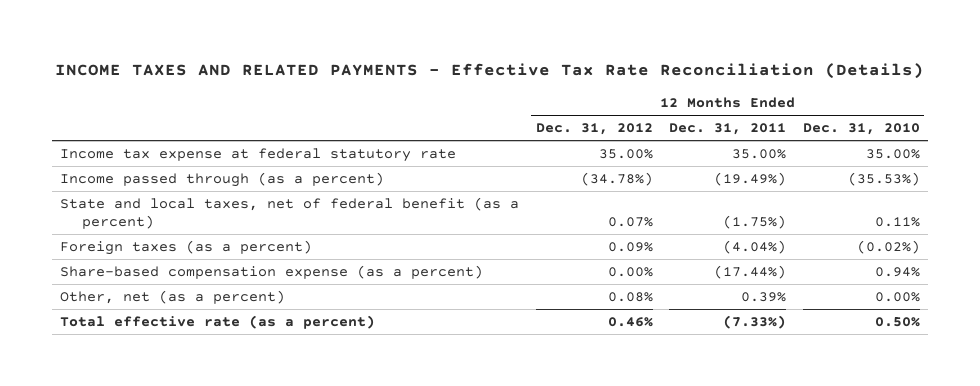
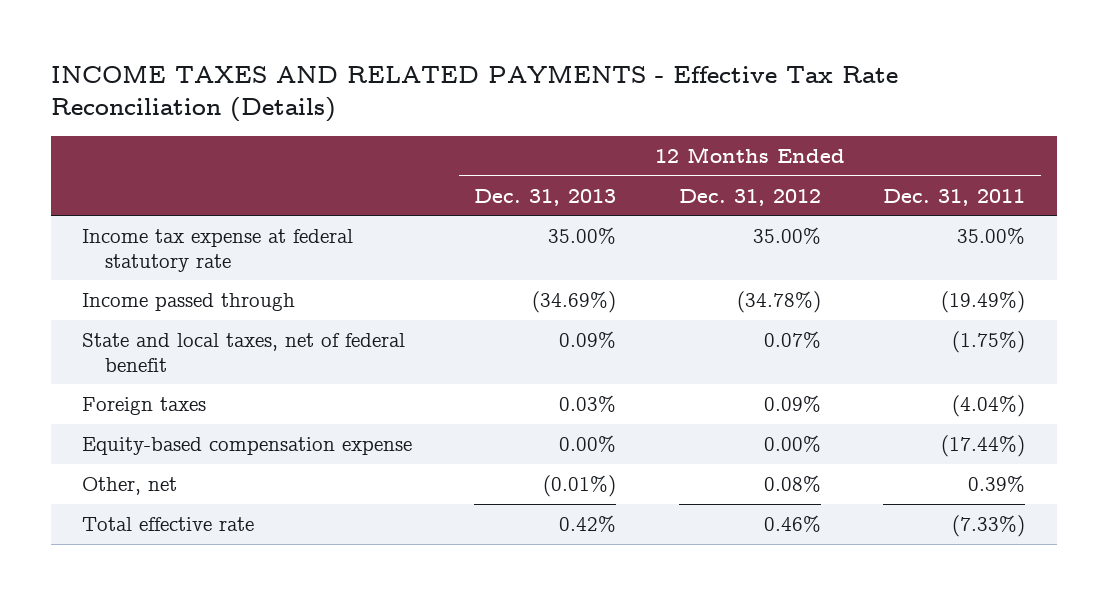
[802,123,920,136] Dec. 31, 2010 -> none
none -> [474,188,617,206] Dec. 31, 2013
[59,171,384,187] Income passed through (as a percent) -> [81,292,295,311] Income passed through
[59,196,519,230] State and local taxes, net of federal benefit (as a percent) -> [81,332,405,372] State and local taxes, net of federal benefit
[59,239,312,255] Foreign taxes (as a percent) -> [81,396,206,415] Foreign taxes
[59,264,483,279] Share-based compensation expense (as a percent) -> [81,436,412,455] Equity-based compensation expense
[59,289,285,304] Other, net (as a percent) -> [81,476,177,495] Other, net
[59,314,375,329] Total effective rate (as a percent) -> [81,516,254,531] Total effective rate

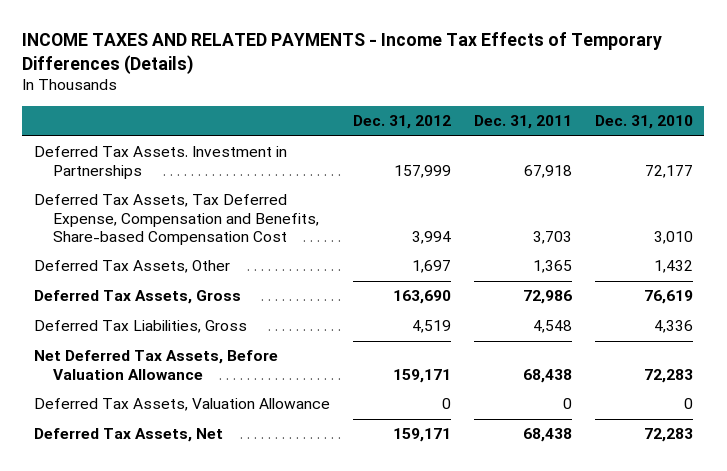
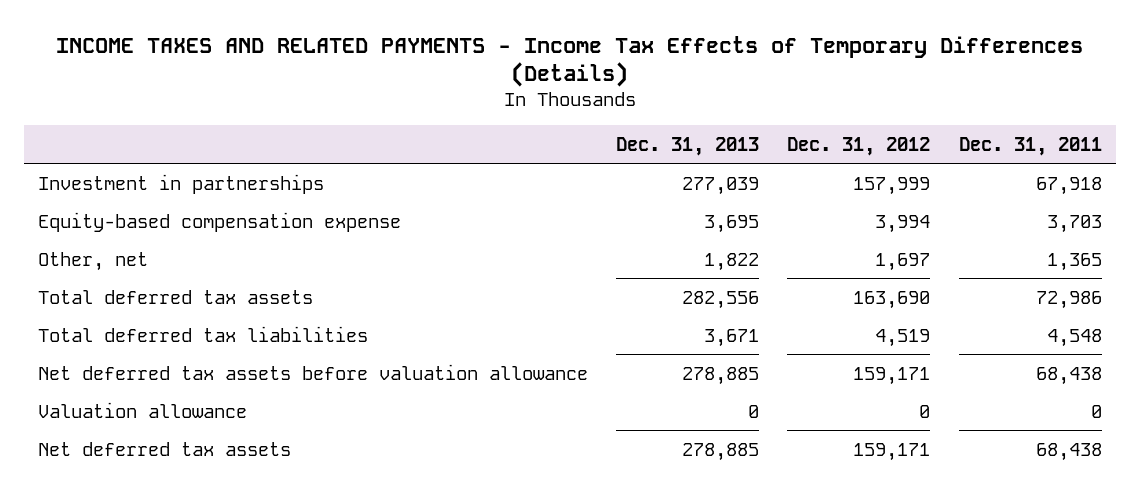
[594,115,693,130] Dec. 31, 2010 -> none
none -> [616,136,760,156] Dec. 31, 2013
[33,146,287,179] Deferred Tax Assets. Investment in Partnerships -> [37,173,324,194] Investment in partnerships
[33,194,320,245] Deferred Tax Assets, Tax Deferred Expense, Compensation and Benefits, Share-based Compensation Cost -> [37,211,401,232] Equity-based compensation expense
[33,260,230,274] Deferred Tax Assets, Other -> [37,251,148,271] Other, net
[33,290,241,305] Deferred Tax Assets, Gross -> [37,289,313,304] Total deferred tax assets
[33,320,247,334] Deferred Tax Liabilities, Gross -> [37,325,368,342] Total deferred tax liabilities
[33,350,278,380] Net Deferred Tax Assets, Before Valuation Allowance -> [37,363,588,380] Net deferred tax assets before valuation allowance
[33,398,330,412] Deferred Tax Assets, Valuation Allowance -> [37,401,247,418] Valuation allowance
[33,428,223,443] Deferred Tax Assets, Net -> [37,441,291,456] Net deferred tax assets

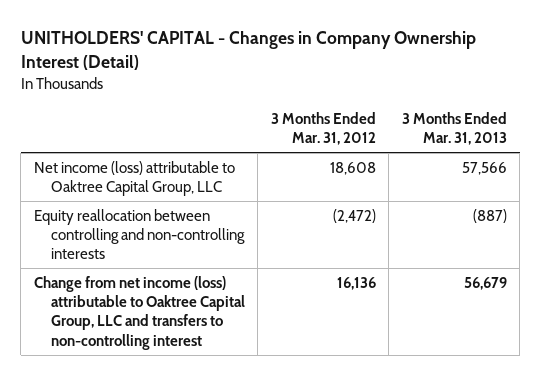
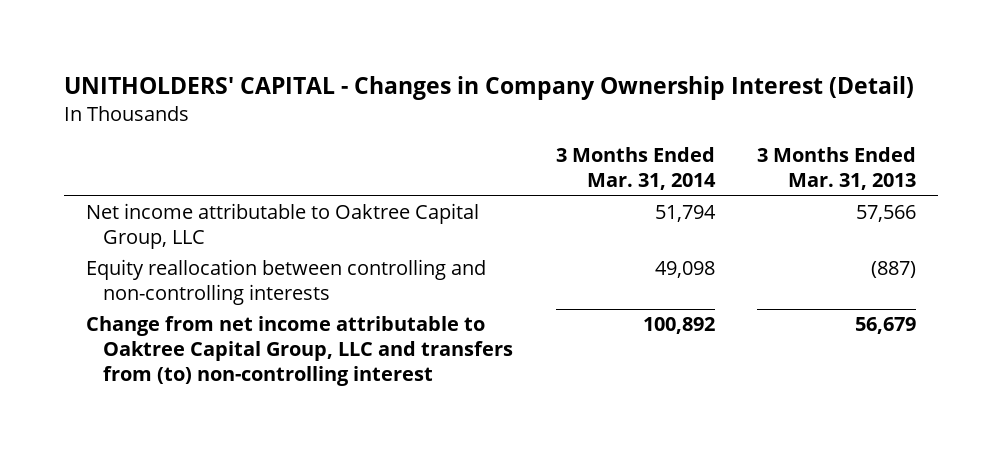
[270,111,376,145] 3 Months Ended Mar. 31, 2012 -> none
none -> [555,147,716,191] 3 Months Ended Mar. 31, 2014
[33,160,235,197] Net income (loss) attributable to Oaktree Capital Group, LLC -> [85,203,479,250] Net income attributable to Oaktree Capital Group, LLC
[33,275,245,350] Change from net income (loss) attributable to Oaktree Capital Group, LLC and transfers to non-controlling interest -> [85,316,513,387] Change from net income attributable to Oaktree Capital Group, LLC and transfers from (to) non-controlling interest

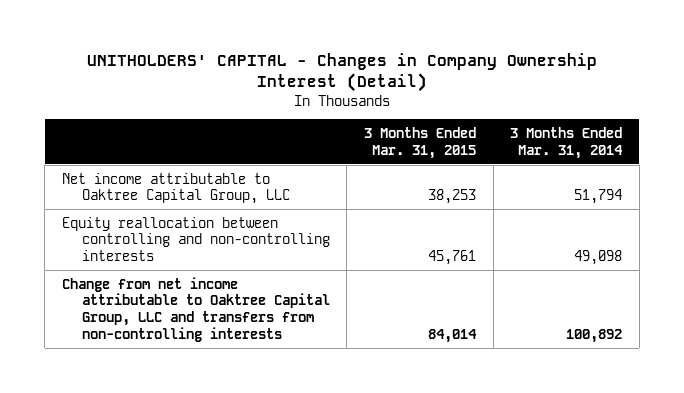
[757,147,917,191] 3 Months Ended Mar. 31, 2013 -> none
none -> [363,127,476,159] 3 Months Ended Mar. 31, 2015
[85,316,513,387] Change from net income attributable to Oaktree Capital Group, LLC and transfers from (to) non-controlling interest -> [62,276,330,342] Change from net income attributable to Oaktree Capital Group, LLC and transfers from non-controlling interests

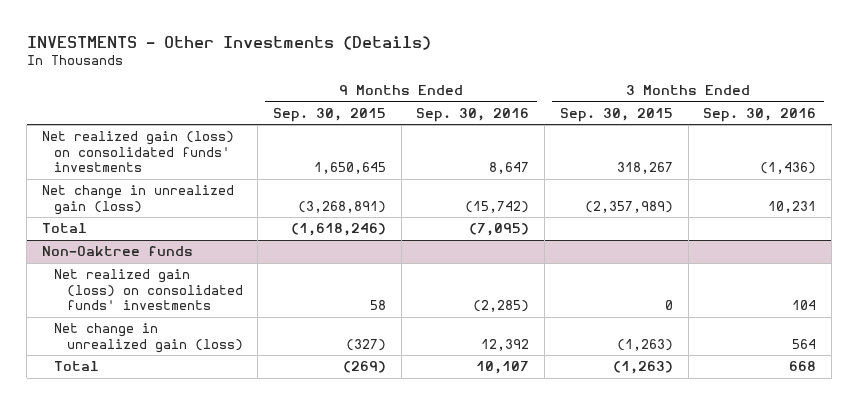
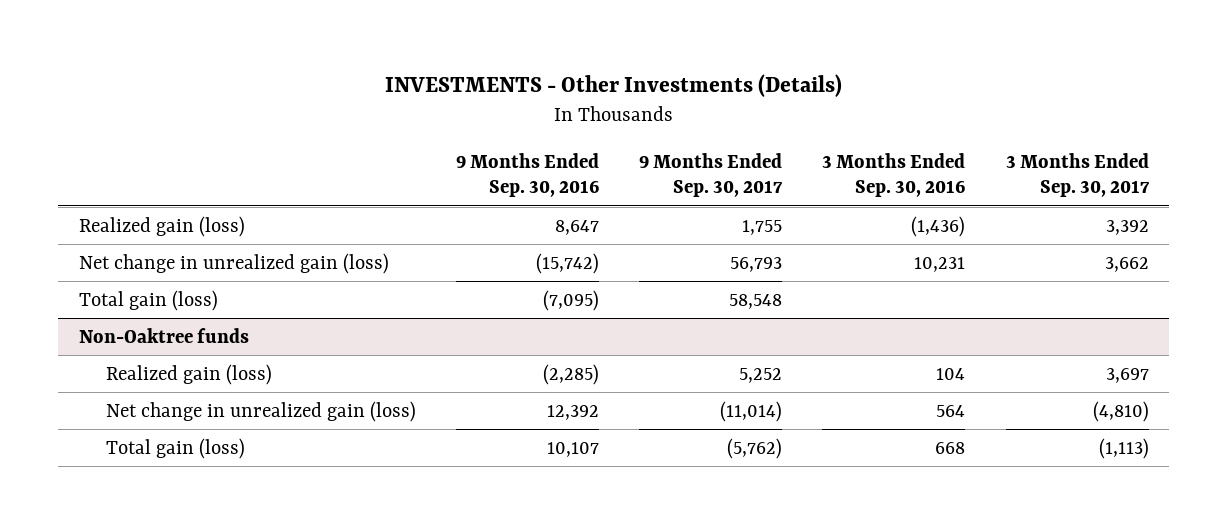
[273,108,387,123] Sep. 30, 2015 -> none
[559,108,673,123] Sep. 30, 2015 -> none
none -> [639,152,784,198] 9 Months Ended Sep. 30, 2017
none -> [1005,152,1150,198] 3 Months Ended Sep. 30, 2017
[42,131,235,173] Net realized gain (loss) on consolidated funds' investments -> [78,215,245,237] Realized gain (loss)
[42,223,88,234] Total -> [78,289,218,311] Total gain (loss)
[54,269,243,311] Net realized gain (loss) on consolidated funds' investments -> [105,363,272,385] Realized gain (loss)
[54,361,100,372] Total -> [105,437,245,459] Total gain (loss)

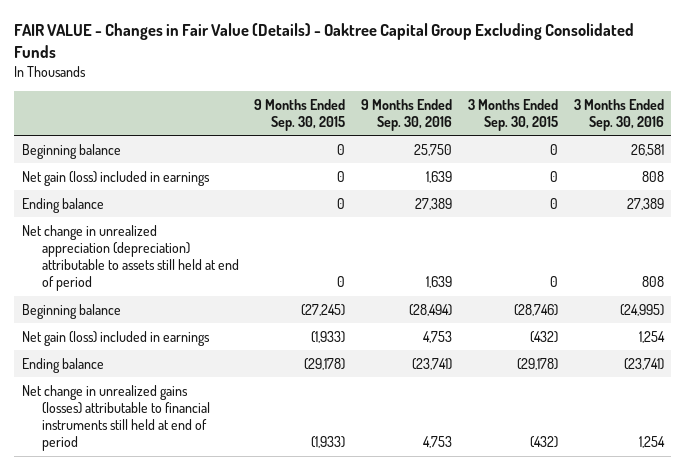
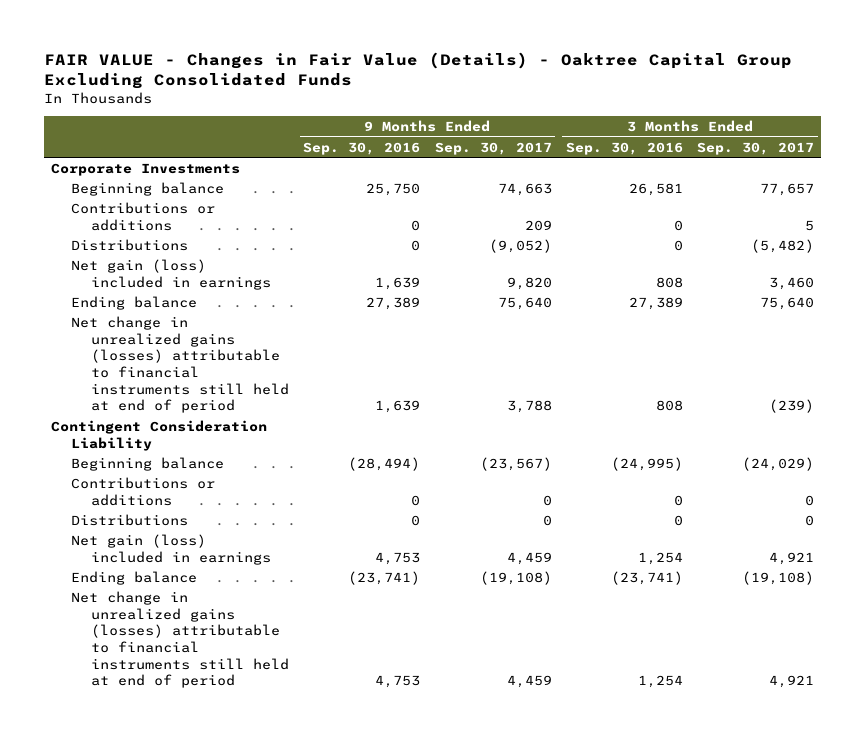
[254,98,346,132] 9 Months Ended Sep. 30, 2015 -> none
[467,98,558,132] 3 Months Ended Sep. 30, 2015 -> none
none -> [434,141,552,155] Sep. 30, 2017
none -> [696,141,814,155] Sep. 30, 2017
none -> [51,162,241,176] Corporate Investments
none -> [71,201,216,231] Contributions or additions
none -> [71,238,189,251] Distributions
[21,224,239,292] Net change in unrealized appreciation (depreciation) attributable to assets still held at end of period -> [71,315,290,414] Net change in unrealized gains (losses) attributable to financial instruments still held at end of period
none -> [51,419,268,451] Contingent Consideration Liability
none -> [71,476,216,506] Contributions or additions
none -> [71,513,189,526] Distributions

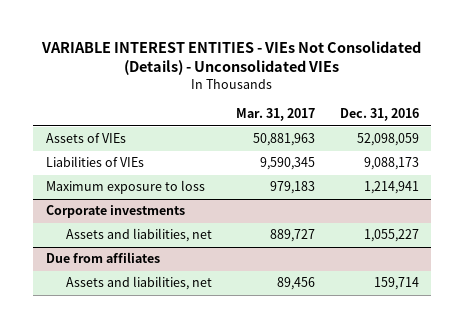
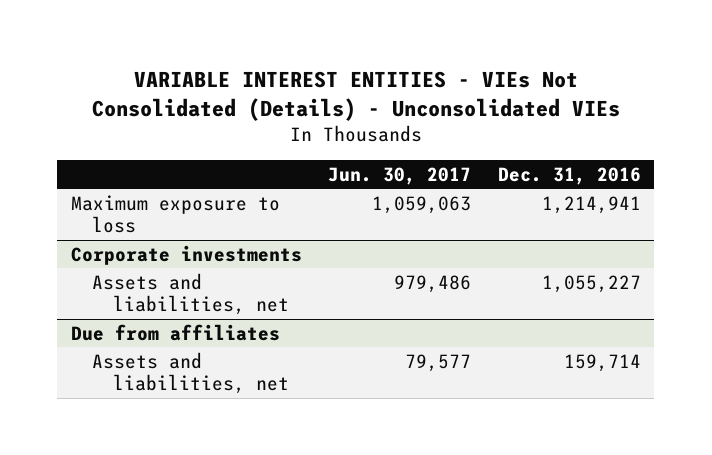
[236,108,316,122] Mar. 31, 2017 -> none
none -> [328,166,472,185] Jun. 30, 2017
[45,133,126,144] Assets of VIEs -> none
[45,156,144,168] Liabilities of VIEs -> none

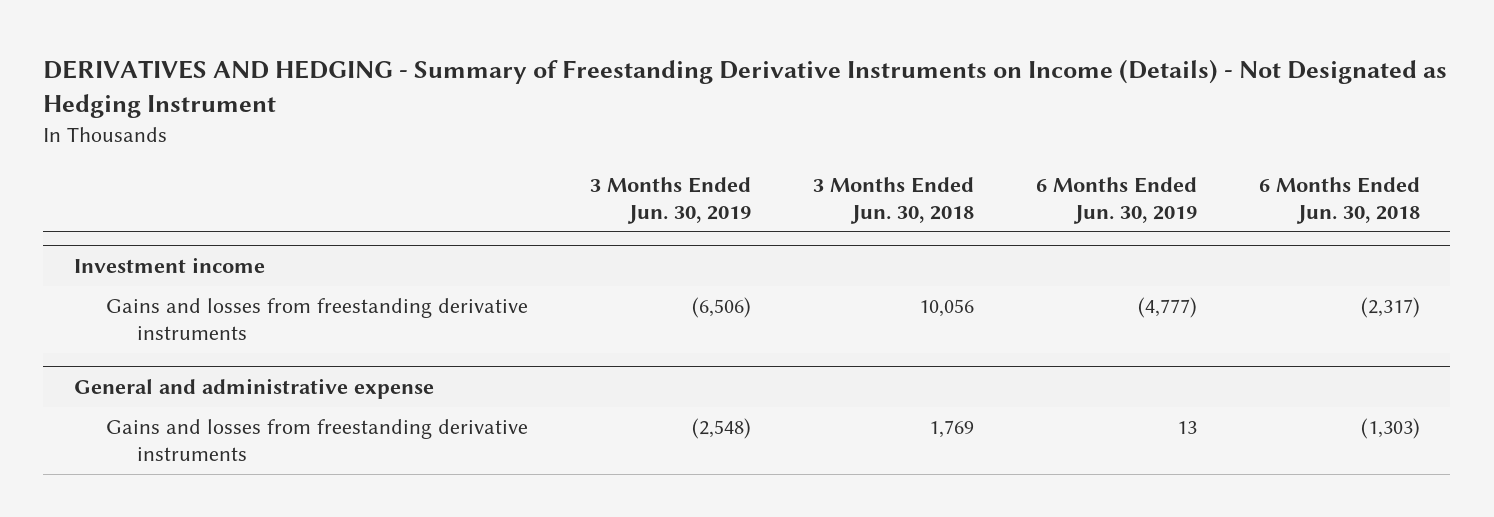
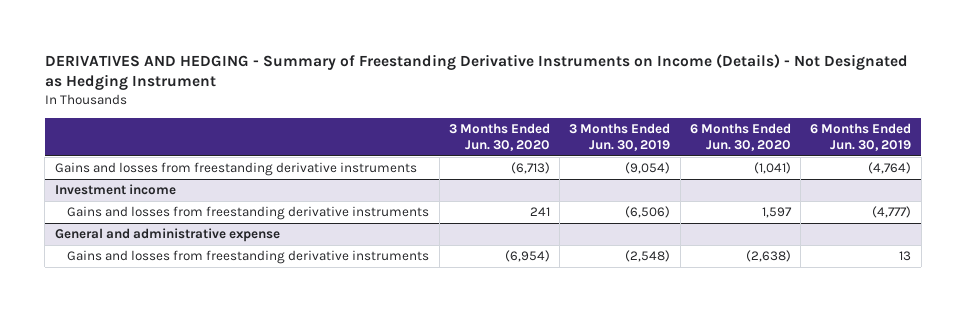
[812,176,974,224] 3 Months Ended Jun. 30, 2018 -> none
[1258,176,1420,224] 6 Months Ended Jun. 30, 2018 -> none
none -> [448,123,550,152] 3 Months Ended Jun. 30, 2020
none -> [689,123,791,152] 6 Months Ended Jun. 30, 2020
none -> [54,162,417,177] Gains and losses from freestanding derivative instruments

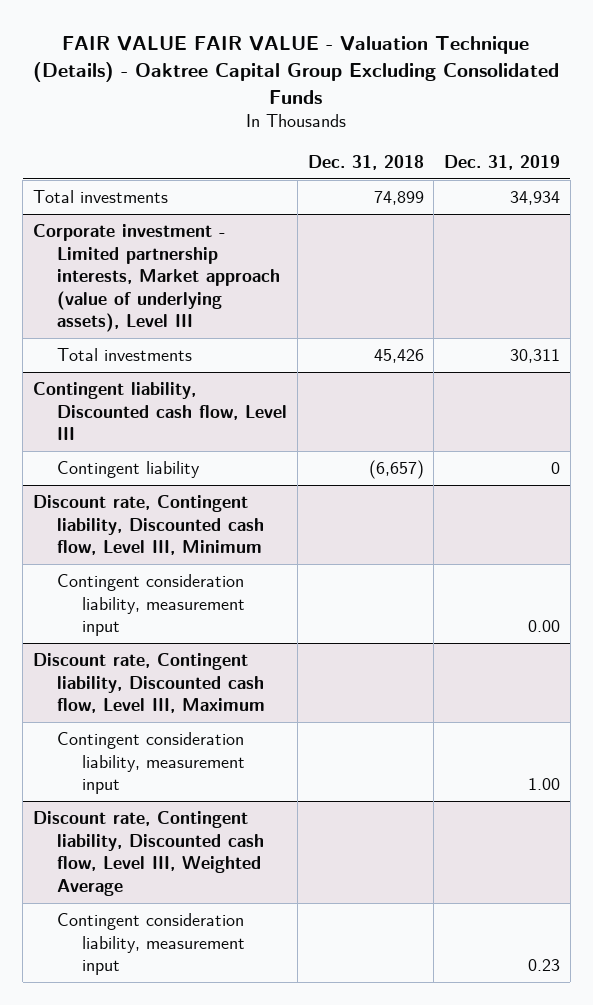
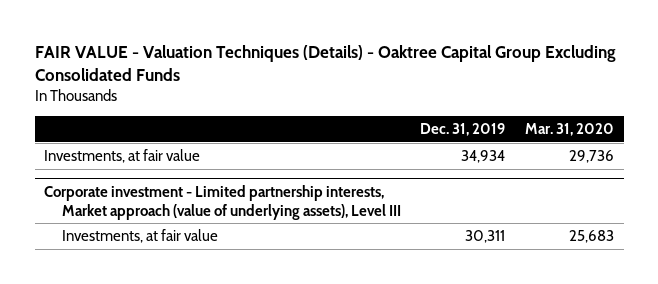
[33,35,560,104] FAIR VALUE FAIR VALUE - Valuation Technique (Details) - Oaktree Capital Group Excluding Consolidated Funds -> [34,44,616,81] FAIR VALUE - Valuation Techniques (Details) - Oaktree Capital Group Excluding Consolidated Funds
[307,154,424,170] Dec. 31, 2018 -> none
none -> [524,122,614,136] Mar. 31, 2020
[32,190,168,204] Total investments -> [44,149,201,164] Investments, at fair value
[32,382,288,441] Contingent liability, Discounted cash flow, Level III -> none
[57,461,201,479] Contingent liability -> none
[32,495,265,556] Discount rate, Contingent liability, Discounted cash flow, Level III, Minimum -> none
[57,574,245,637] Contingent consideration liability, measurement input -> none
[32,653,266,714] Discount rate, Contingent liability, Discounted cash flow, Level III, Maximum -> none
[57,732,245,795] Contingent consideration liability, measurement input -> none
[32,811,265,896] Discount rate, Contingent liability, Discounted cash flow, Level III, Weighted Average -> none
[57,913,245,976] Contingent consideration liability, measurement input -> none
[57,348,193,362] Total investments -> [61,229,218,244] Investments, at fair value

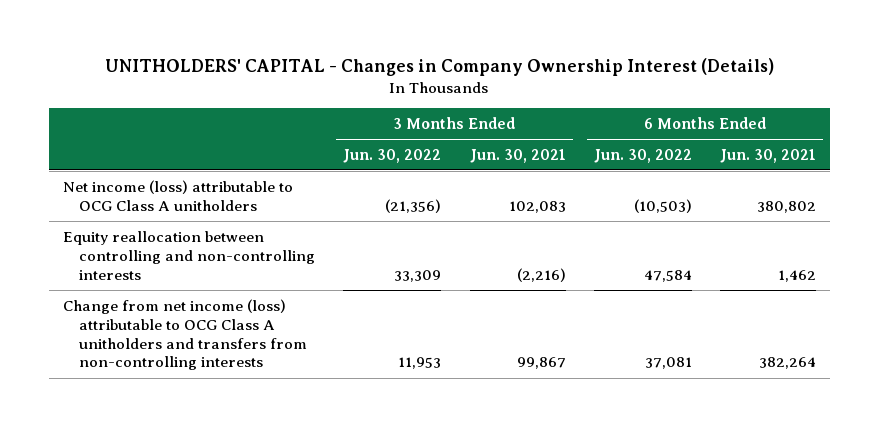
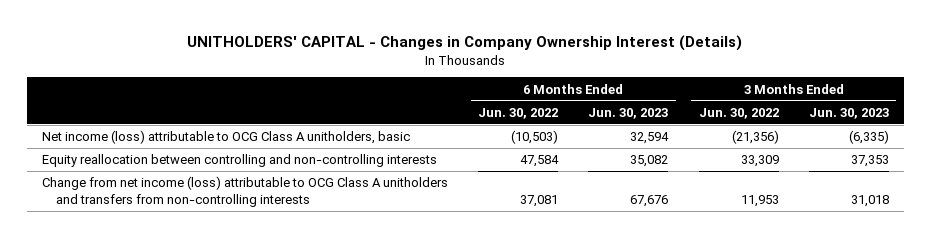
[469,148,566,163] Jun. 30, 2021 -> none
[720,148,817,163] Jun. 30, 2021 -> none
none -> [588,107,669,119] Jun. 30, 2023
none -> [808,107,889,119] Jun. 30, 2023
[62,179,293,211] Net income (loss) attributable to OCG Class A unitholders -> [42,130,411,145] Net income (loss) attributable to OCG Class A unitholders, basic

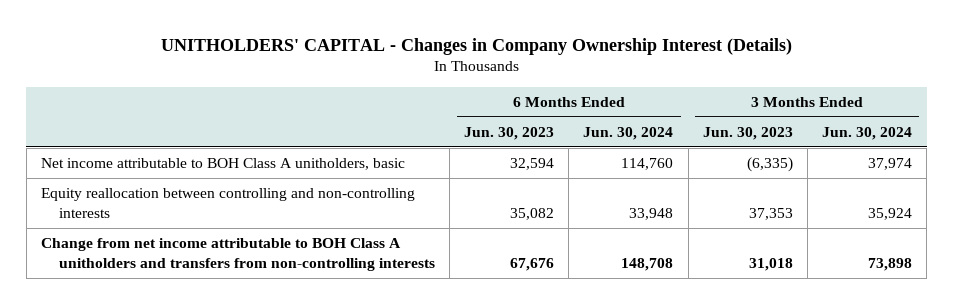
[478,107,559,119] Jun. 30, 2022 -> none
[698,107,779,119] Jun. 30, 2022 -> none
none -> [583,126,674,140] Jun. 30, 2024
none -> [821,126,912,140] Jun. 30, 2024
[42,130,411,145] Net income (loss) attributable to OCG Class A unitholders, basic -> [41,157,406,170] Net income attributable to BOH Class A unitholders, basic
[42,176,449,207] Change from net income (loss) attributable to OCG Class A unitholders and transfers from non-controlling interests -> [41,237,436,271] Change from net income attributable to BOH Class A unitholders and transfers from non-controlling interests

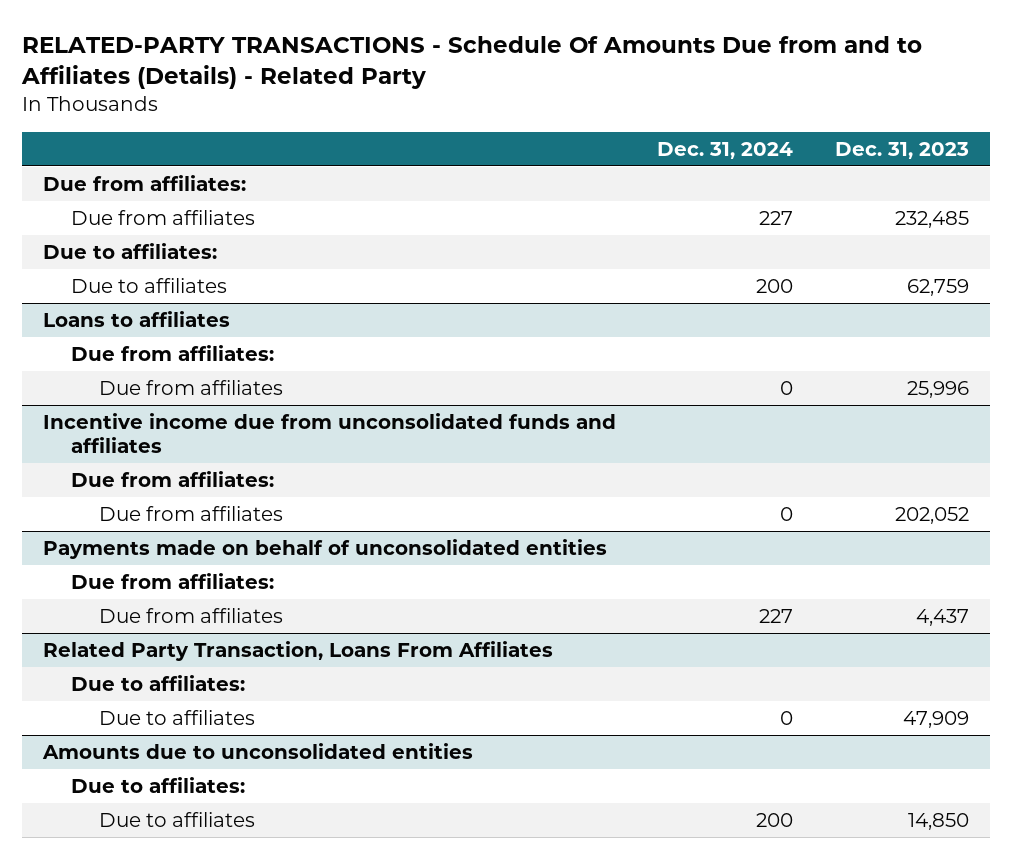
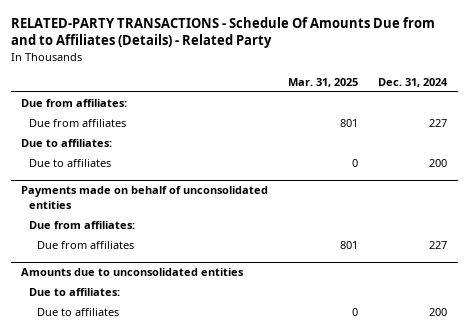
[835,141,970,159] Dec. 31, 2023 -> none
none -> [288,77,359,87] Mar. 31, 2025
[42,311,230,328] Loans to affiliates -> none
[70,345,274,362] Due from affiliates: -> none
[98,380,283,396] Due from affiliates -> none
[42,413,616,454] Incentive income due from unconsolidated funds and affiliates -> none
[70,471,274,488] Due from affiliates: -> none
[98,506,283,522] Due from affiliates -> none
[42,641,553,662] Related Party Transaction, Loans From Affiliates -> none
[70,675,245,692] Due to affiliates: -> none
[98,710,255,726] Due to affiliates -> none

